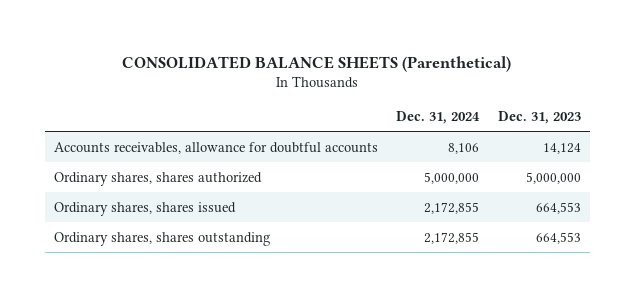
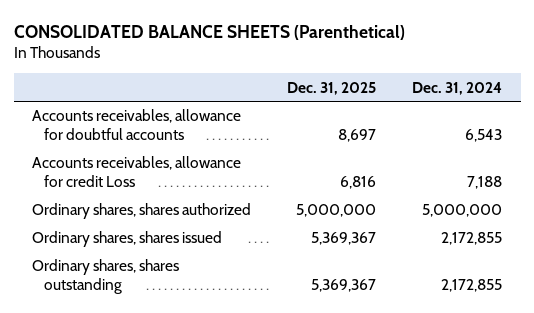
[497,111,581,125] Dec. 31, 2023 -> none
none -> [287,81,377,95] Dec. 31, 2025
[448,142,480,154] 8,106 -> [465,129,503,143] 6,543
none -> [32,156,242,188] Accounts receivables, allowance for credit Loss

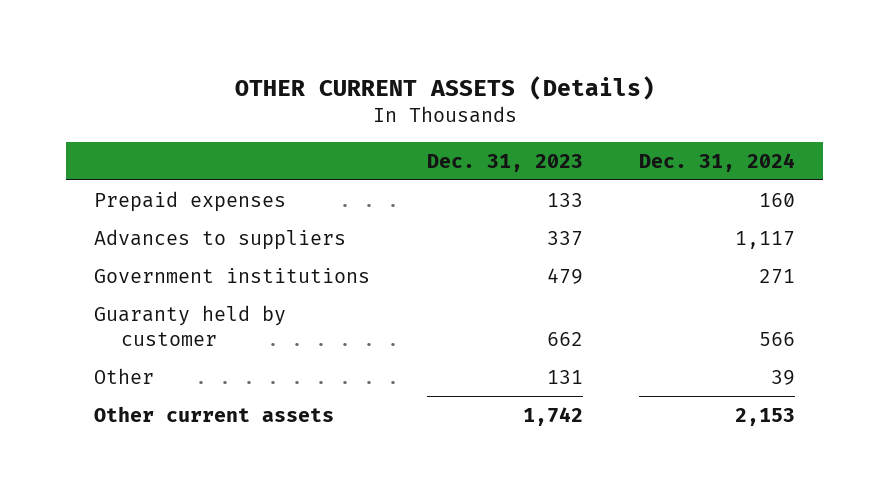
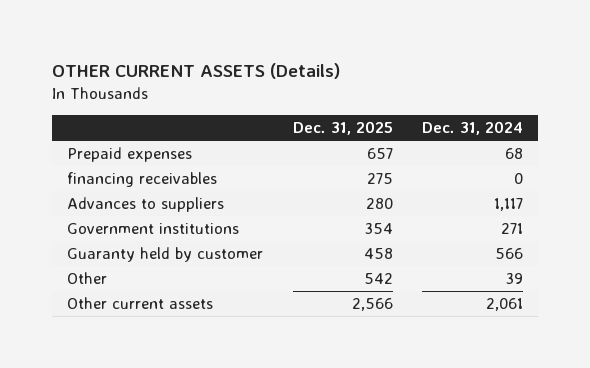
[426,153,583,172] Dec. 31, 2023 -> none
none -> [292,121,393,136] Dec. 31, 2025
[759,192,796,207] 160 -> [505,148,524,160] 68
none -> [66,172,217,188] financing receivables
[735,407,796,426] 2,153 -> [486,298,524,312] 2,061

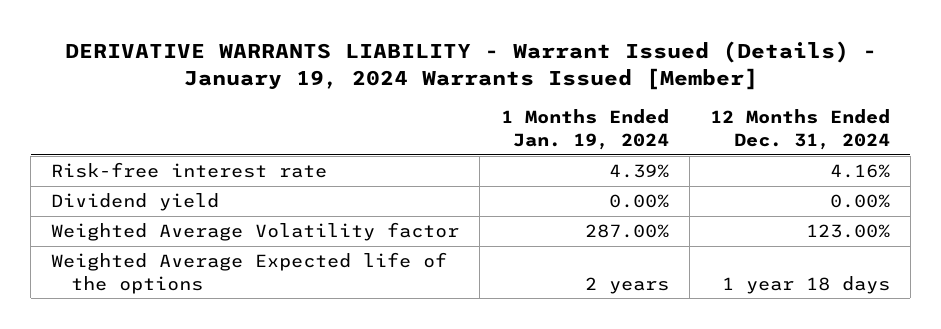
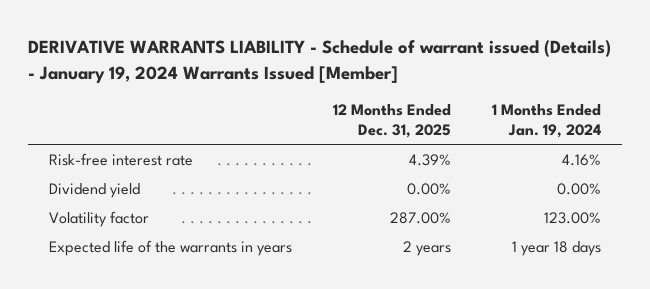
[64,40,877,90] DERIVATIVE WARRANTS LIABILITY - Warrant Issued (Details) - January 19, 2024 Warrants Issued [Member] -> [28,40,612,83] DERIVATIVE WARRANTS LIABILITY - Schedule of warrant issued (Details) - January 19, 2024 Warrants Issued [Member]
[709,109,890,150] 12 Months Ended Dec. 31, 2024 -> none
none -> [333,103,452,139] 12 Months Ended Dec. 31, 2025
[608,163,669,178] 4.39% -> [562,153,602,166] 4.16%
[51,221,460,241] Weighted Average Volatility factor -> [48,210,149,227] Volatility factor
[584,223,669,238] 287.00% -> [544,211,602,224] 123.00%
[51,251,448,294] Weighted Average Expected life of the options -> [48,239,292,256] Expected life of the warrants in years
[584,276,669,294] 2 years -> [512,240,602,256] 1 year 18 days

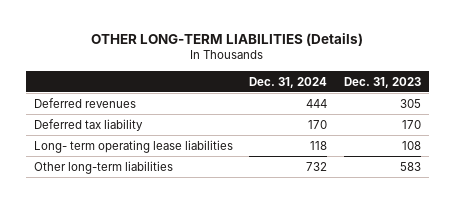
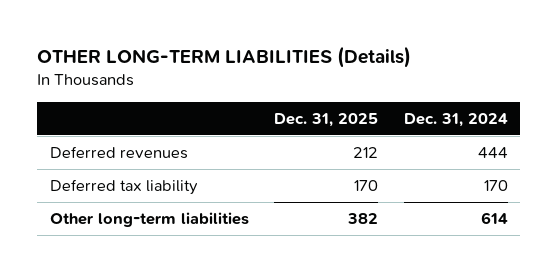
[343,76,421,88] Dec. 31, 2023 -> none
none -> [274,112,379,127] Dec. 31, 2025
[33,139,233,153] Long- term operating lease liabilities -> none
[306,161,328,171] 732 -> [480,212,508,225] 614

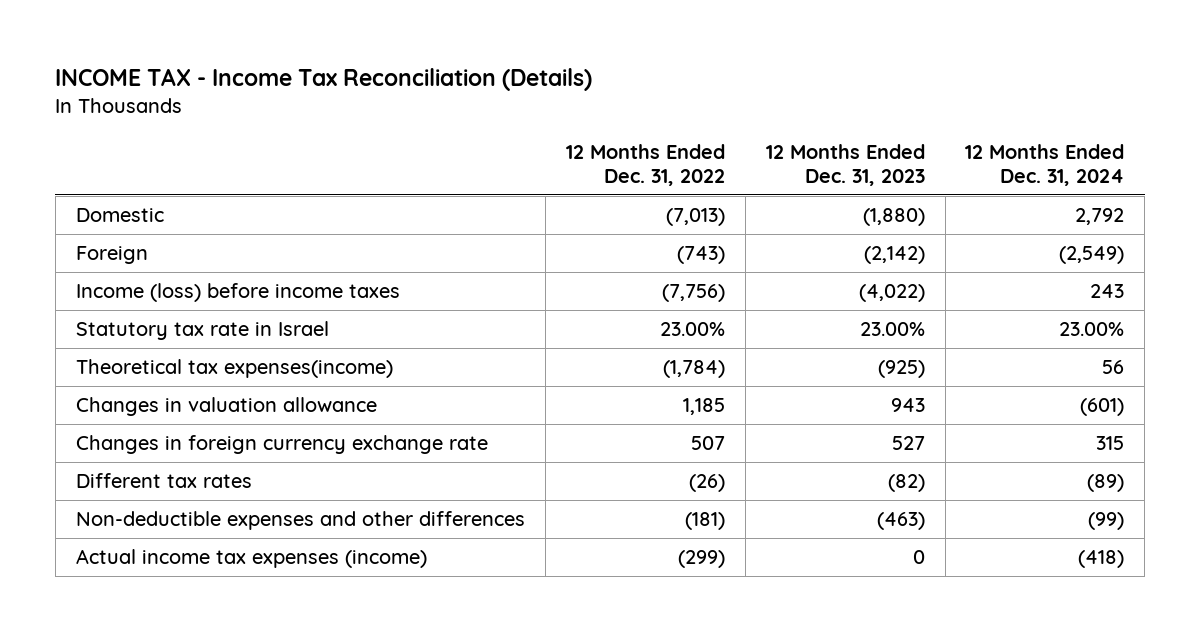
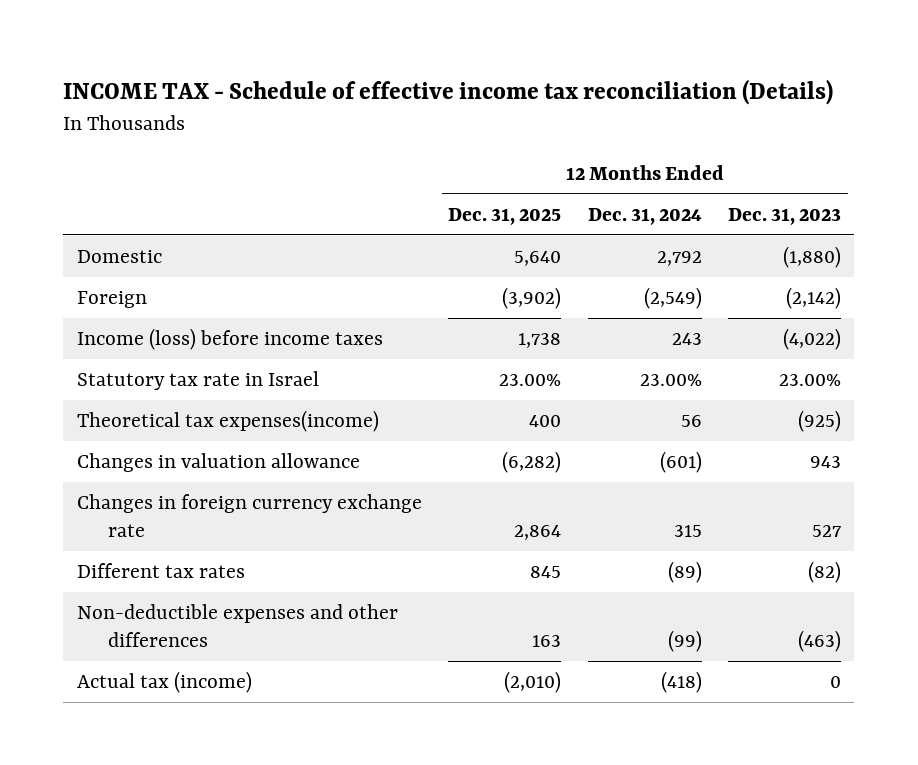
[55,68,593,92] INCOME TAX - Income Tax Reconciliation (Details) -> [63,79,834,106] INCOME TAX - Schedule of effective income tax reconciliation (Details)
[565,143,725,186] 12 Months Ended Dec. 31, 2022 -> none
none -> [448,207,562,225] Dec. 31, 2025
[75,548,427,568] Actual income tax expenses (income) -> [76,671,252,694] Actual tax (income)

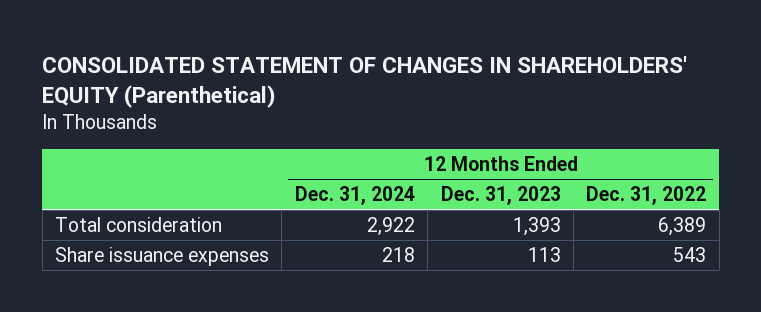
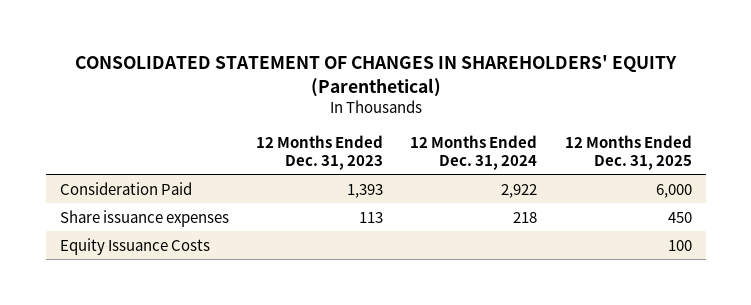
[586,186,707,206] Dec. 31, 2022 -> none
none -> [564,134,692,170] 12 Months Ended Dec. 31, 2025
[55,217,223,233] Total consideration -> [59,181,192,195] Consideration Paid
none -> [59,237,210,255] Equity Issuance Costs

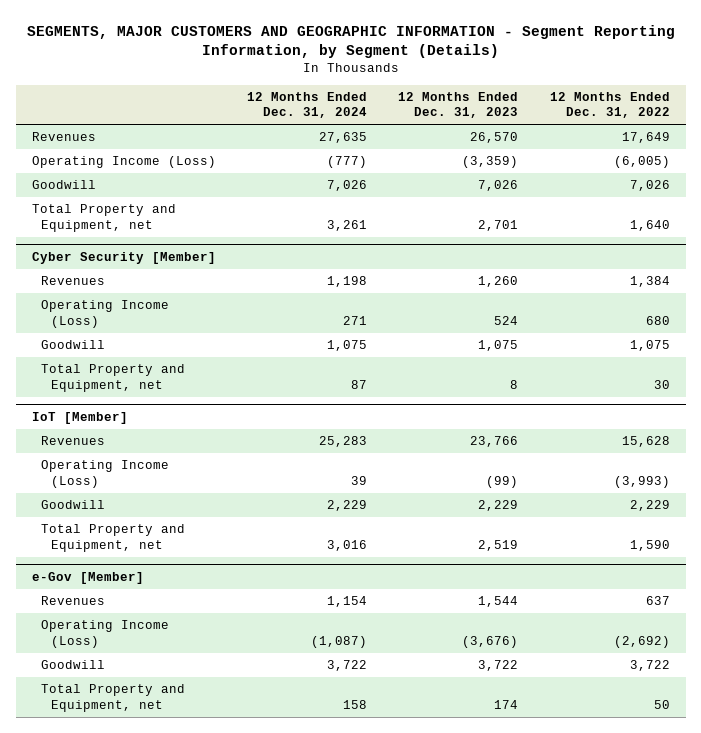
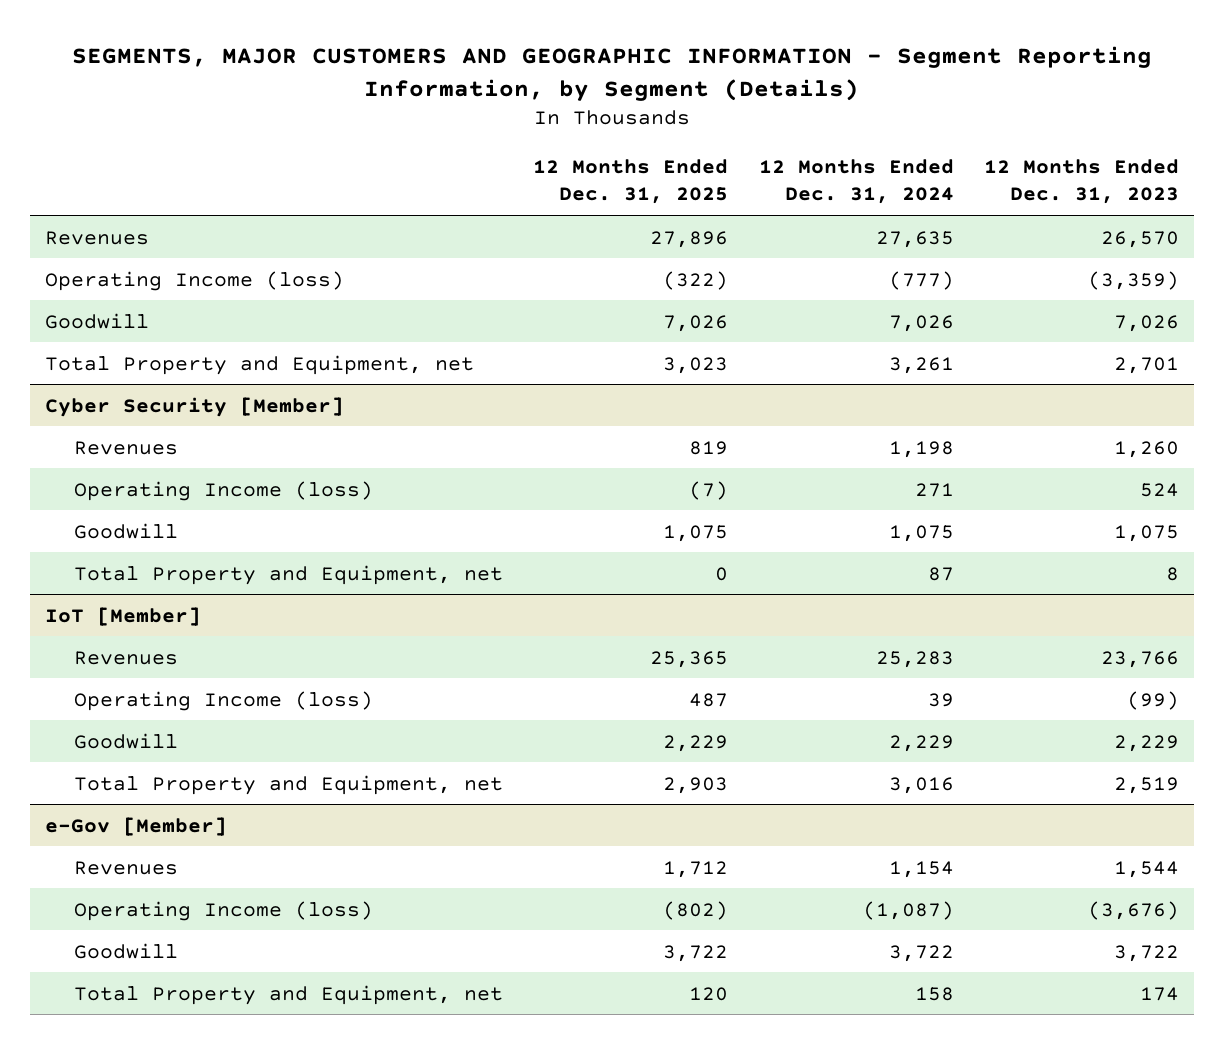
[549,92,670,119] 12 Months Ended Dec. 31, 2022 -> none
none -> [533,159,729,205] 12 Months Ended Dec. 31, 2025
[31,156,216,169] Operating Income (Loss) -> [44,270,344,291] Operating Income (loss)
[41,300,170,328] Operating Income (Loss) -> [73,480,373,501] Operating Income (loss)
[41,460,170,488] Operating Income (Loss) -> [73,690,373,711] Operating Income (loss)
[41,620,170,648] Operating Income (Loss) -> [73,900,373,921] Operating Income (loss)

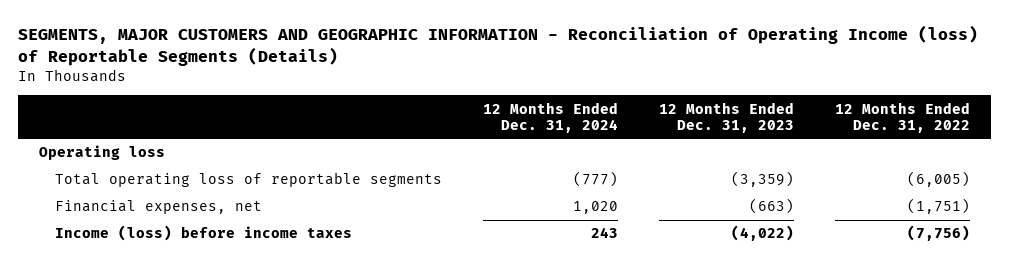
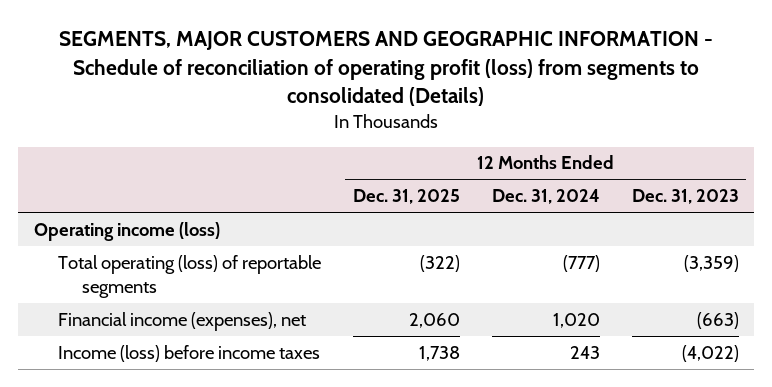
[18,25,979,67] SEGMENTS, MAJOR CUSTOMERS AND GEOGRAPHIC INFORMATION - Reconciliation of Operating Income (loss) of Reportable Segments (Details) -> [59,31,714,107] SEGMENTS, MAJOR CUSTOMERS AND GEOGRAPHIC INFORMATION - Schedule of reconciliation of operating profit (loss) from segments to consolidated (Details)
[835,101,971,133] 12 Months Ended Dec. 31, 2022 -> none
none -> [352,189,460,205] Dec. 31, 2025
[38,145,165,161] Operating loss -> [33,221,220,241] Operating income (loss)
[55,172,443,188] Total operating loss of reportable segments -> [58,254,322,298] Total operating (loss) of reportable segments
[55,200,263,215] Financial expenses, net -> [58,311,307,331] Financial income (expenses), net

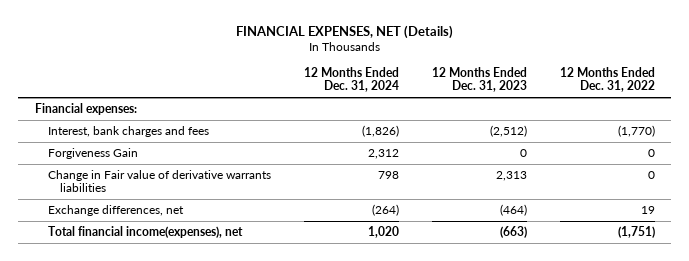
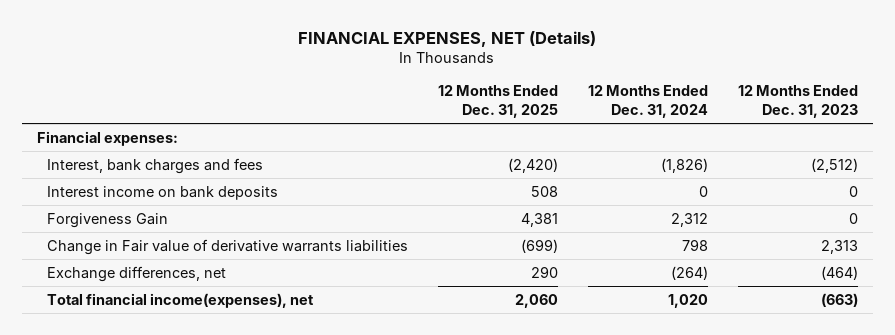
[559,67,655,93] 12 Months Ended Dec. 31, 2022 -> none
none -> [438,85,559,118] 12 Months Ended Dec. 31, 2025
none -> [47,185,279,200] Interest income on bank deposits

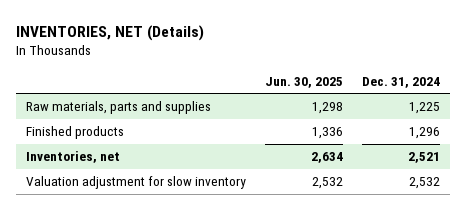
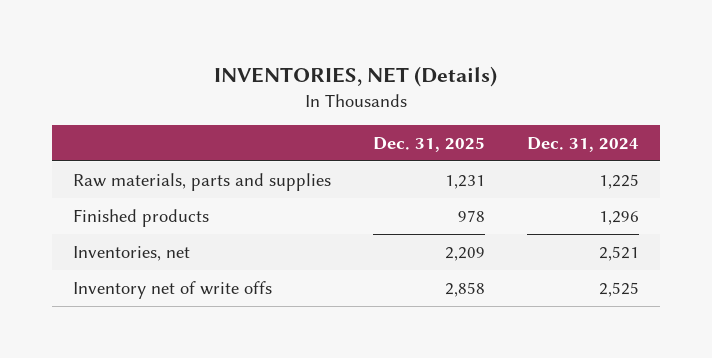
[265,76,344,88] Jun. 30, 2025 -> none
none -> [373,137,486,153] Dec. 31, 2025
[25,176,246,190] Valuation adjustment for slow inventory -> none
none -> [73,280,273,299] Inventory net of write offs

